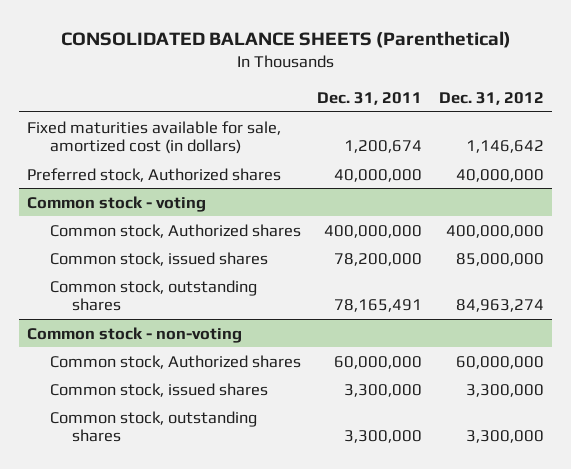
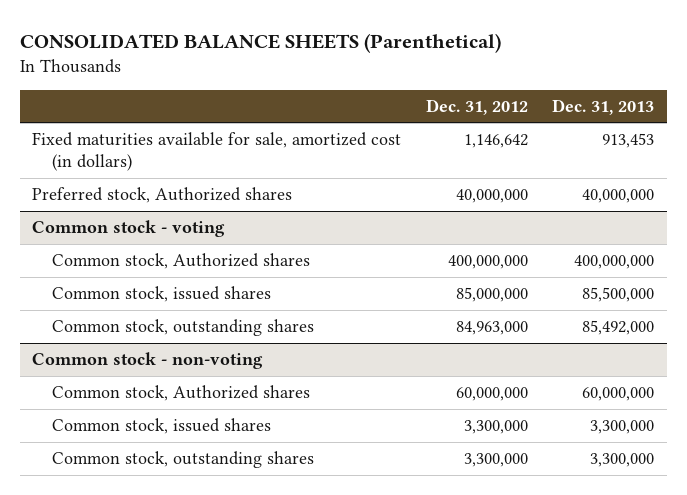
[317,91,423,105] Dec. 31, 2011 -> none
none -> [552,98,655,115] Dec. 31, 2013
[455,299,544,313] 84,963,274 -> [455,321,528,336] 84,963,000

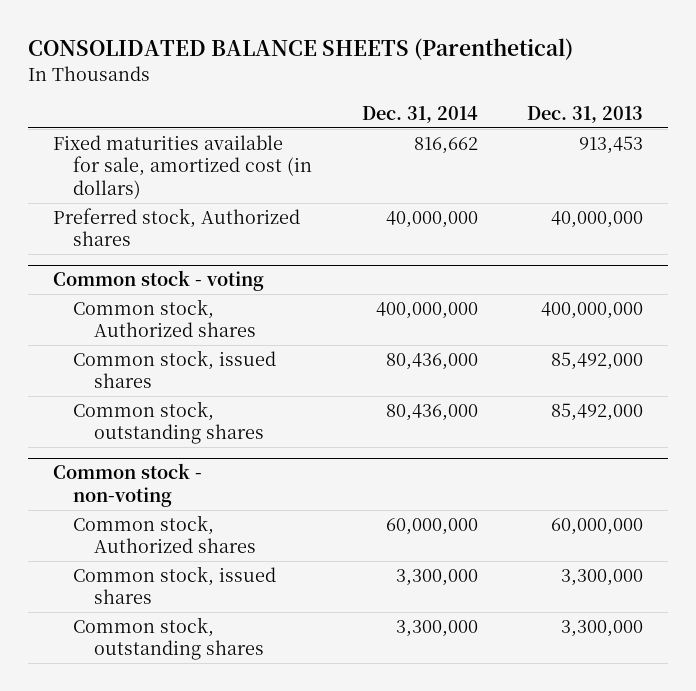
[425,98,528,115] Dec. 31, 2012 -> none
none -> [361,105,478,123] Dec. 31, 2014
[582,287,655,303] 85,500,000 -> [550,352,643,371] 85,492,000

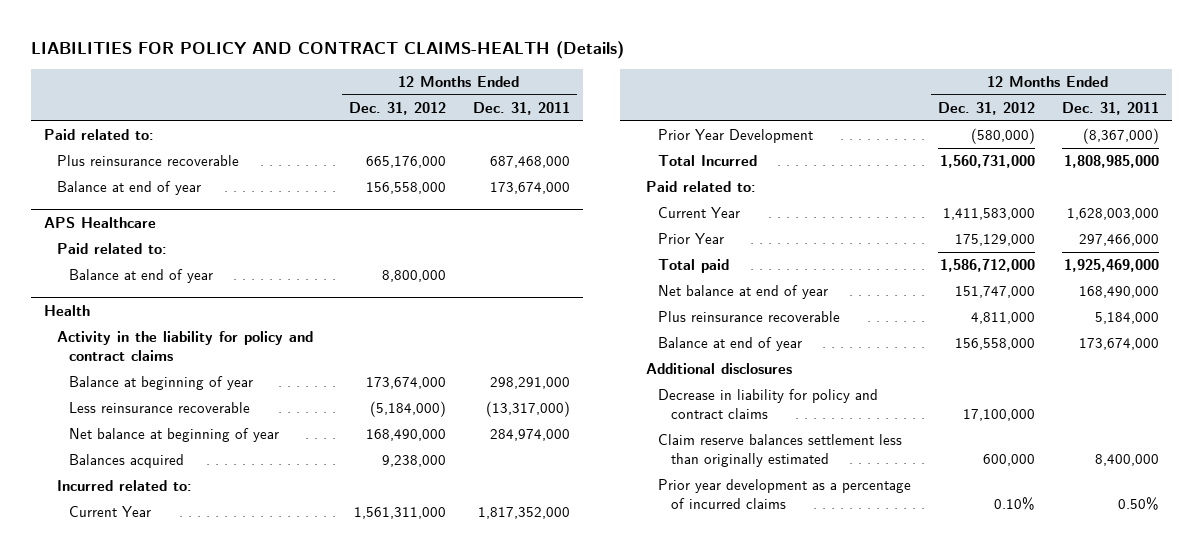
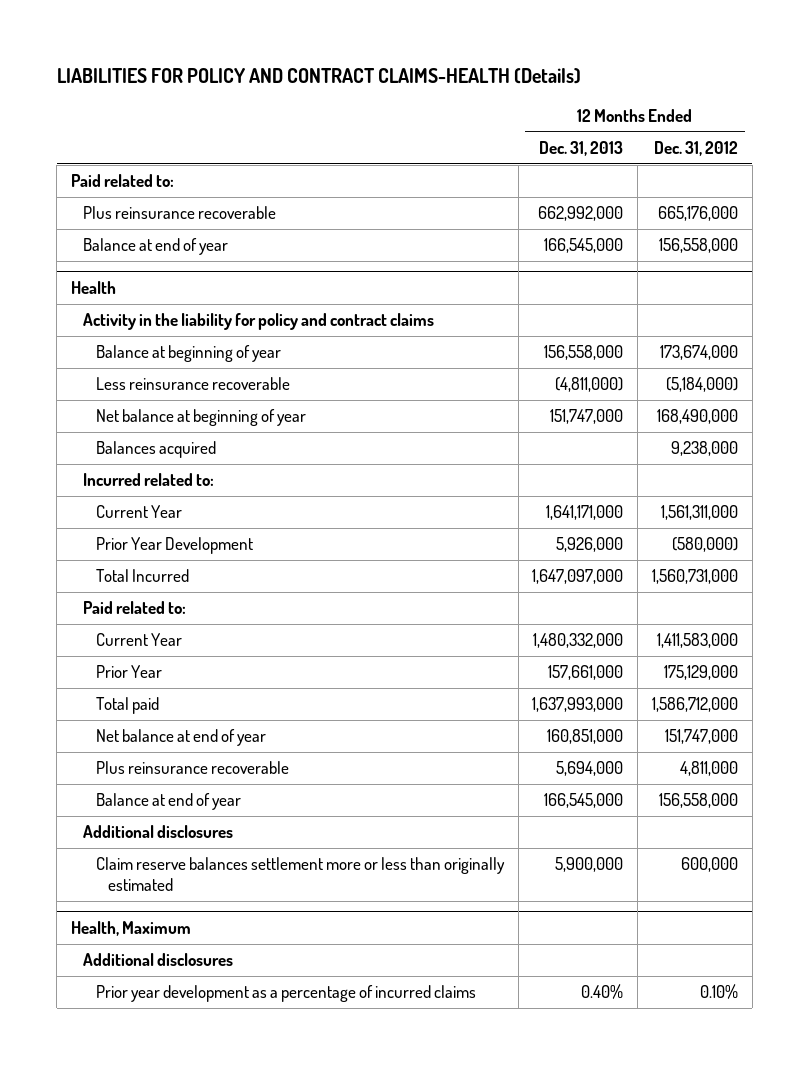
[472,101,570,115] Dec. 31, 2011 -> none
none -> [539,141,624,157] Dec. 31, 2013
[44,216,157,228] APS Healthcare -> none
[56,243,167,255] Paid related to: -> none
[69,269,214,284] Balance at end of year -> none
[658,389,879,420] Decrease in liability for policy and contract claims -> none
[658,434,903,468] Claim reserve balances settlement less than originally estimated -> [95,857,505,892] Claim reserve balances settlement more or less than originally estimated
none -> [70,920,191,936] Health, Maximum
none -> [83,953,234,967] Additional disclosures

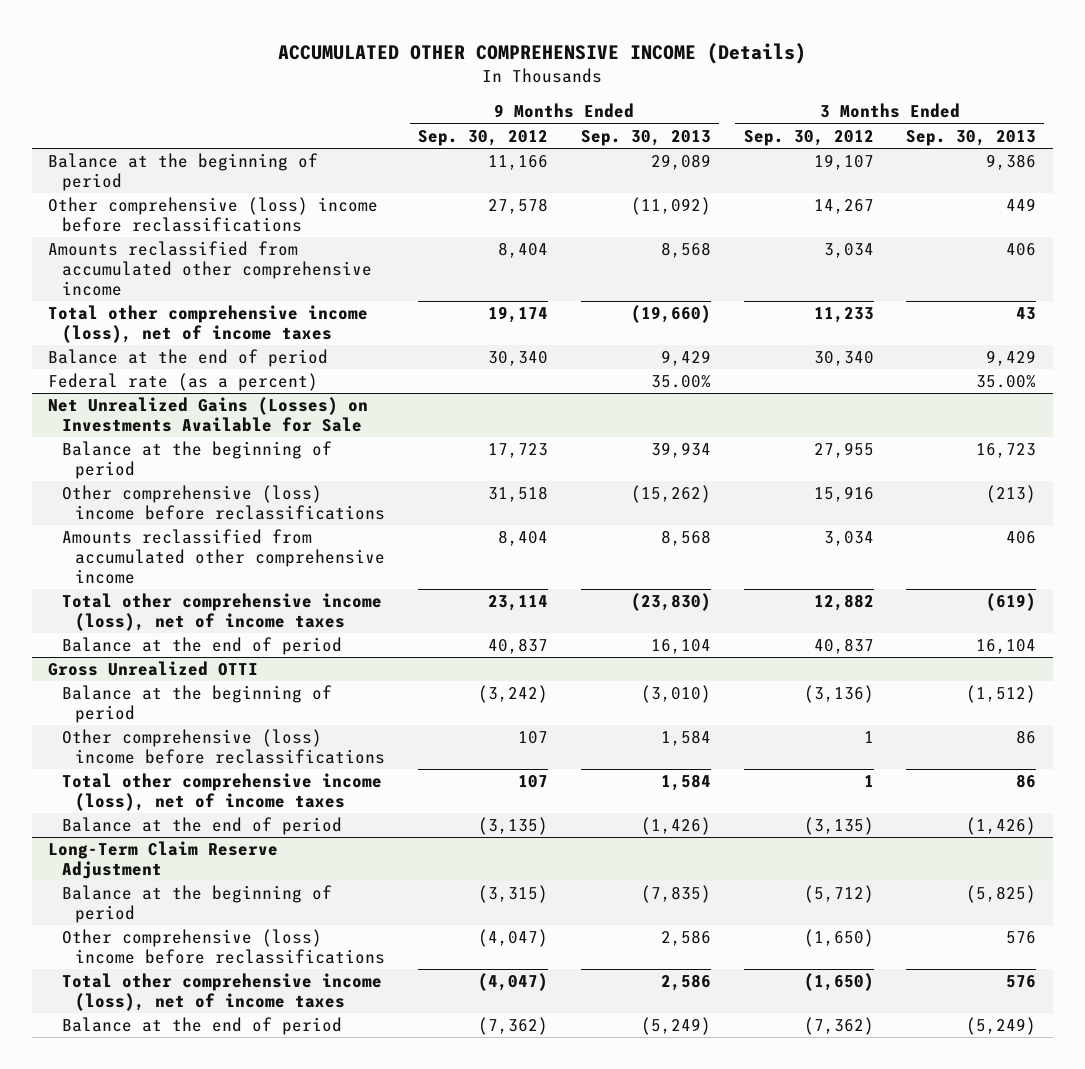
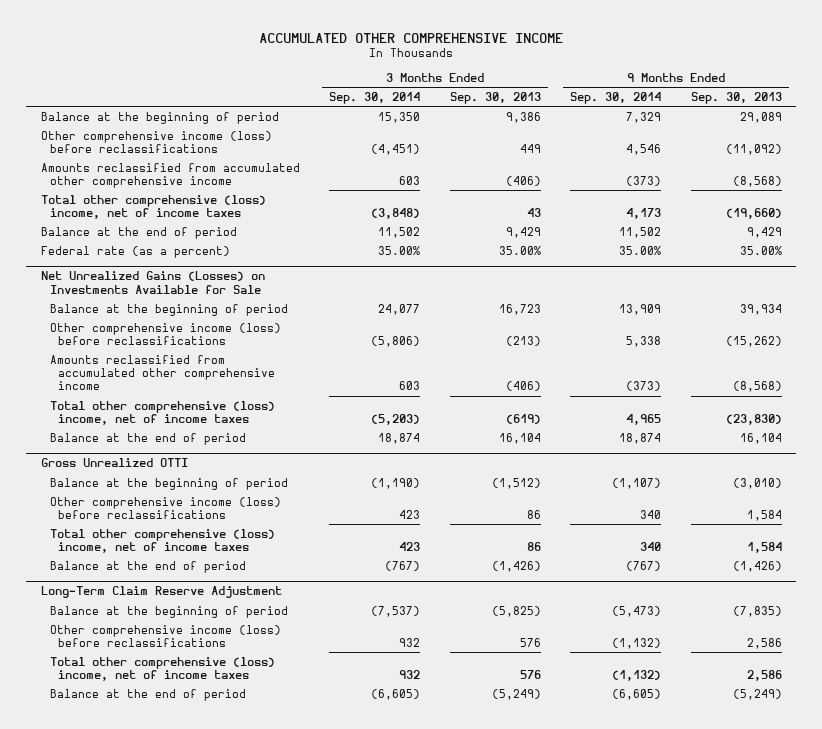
[278,42,807,64] ACCUMULATED OTHER COMPREHENSIVE INCOME (Details) -> [259,32,564,43] ACCUMULATED OTHER COMPREHENSIVE INCOME
[418,129,549,146] Sep. 30, 2012 -> none
[743,129,874,146] Sep. 30, 2012 -> none
none -> [329,91,421,104] Sep. 30, 2014
none -> [570,91,662,104] Sep. 30, 2014
[48,197,379,233] Other comprehensive (loss) income before reclassifications -> [40,130,272,153] Other comprehensive income (loss) before reclassifications
[660,242,711,259] 8,568 -> [732,175,782,187] (8,568)
[1006,243,1037,257] 406 -> [505,175,541,186] (406)
[48,305,369,344] Total other comprehensive income (loss), net of income taxes -> [40,194,266,219] Total other comprehensive (loss) income, net of income taxes
[61,485,386,521] Other comprehensive (loss) income before reclassifications -> [49,322,281,345] Other comprehensive income (loss) before reclassifications
[660,530,711,547] 8,568 -> [732,381,782,393] (8,568)
[1006,531,1037,545] 406 -> [505,381,541,392] (406)
[61,593,382,632] Total other comprehensive income (loss), net of income taxes -> [49,400,275,425] Total other comprehensive (loss) income, net of income taxes
[61,729,386,765] Other comprehensive (loss) income before reclassifications -> [49,496,281,519] Other comprehensive income (loss) before reclassifications
[61,773,382,812] Total other comprehensive income (loss), net of income taxes -> [49,528,275,553] Total other comprehensive (loss) income, net of income taxes
[61,929,386,965] Other comprehensive (loss) income before reclassifications -> [49,624,281,647] Other comprehensive income (loss) before reclassifications
[61,973,382,1012] Total other comprehensive income (loss), net of income taxes -> [49,656,275,681] Total other comprehensive (loss) income, net of income taxes

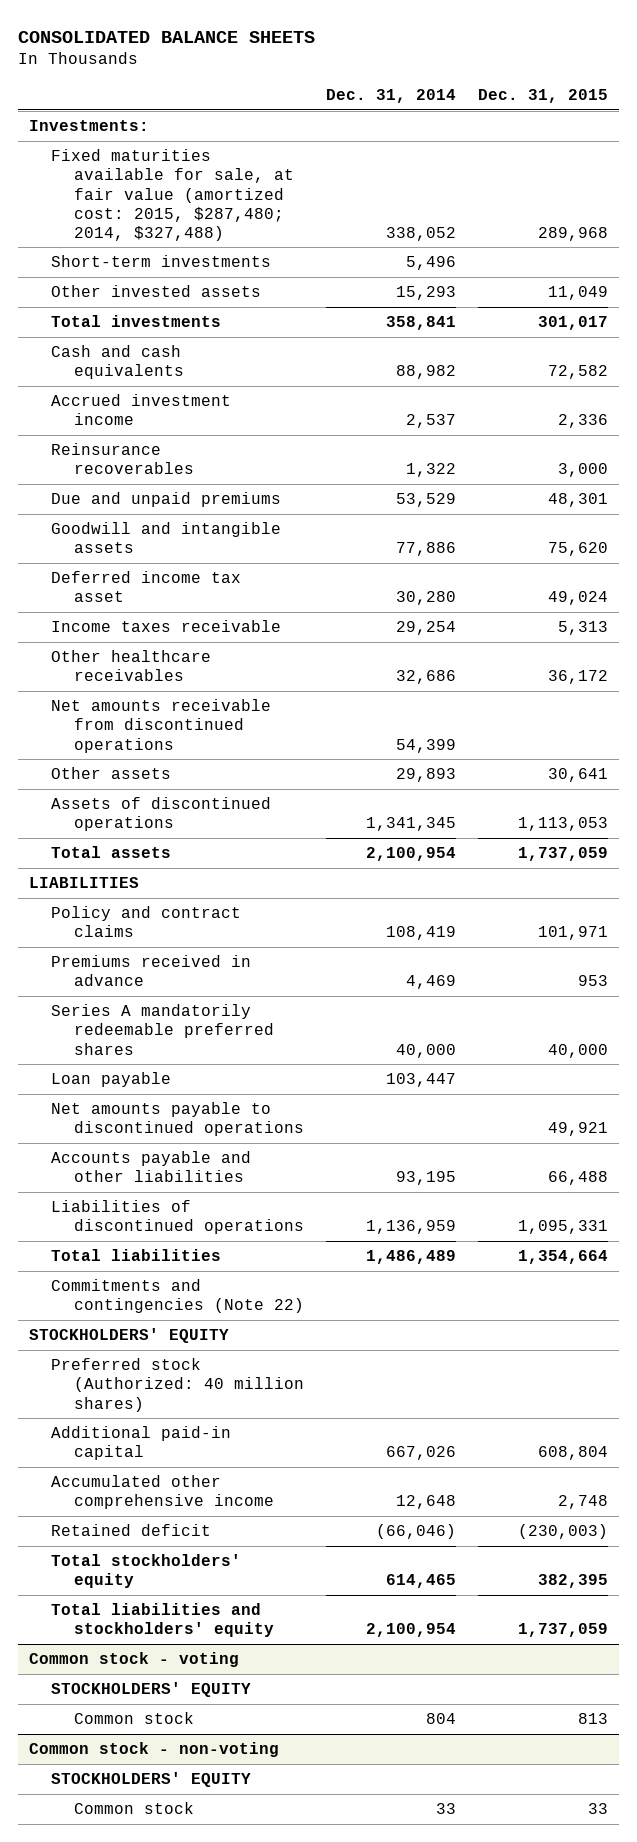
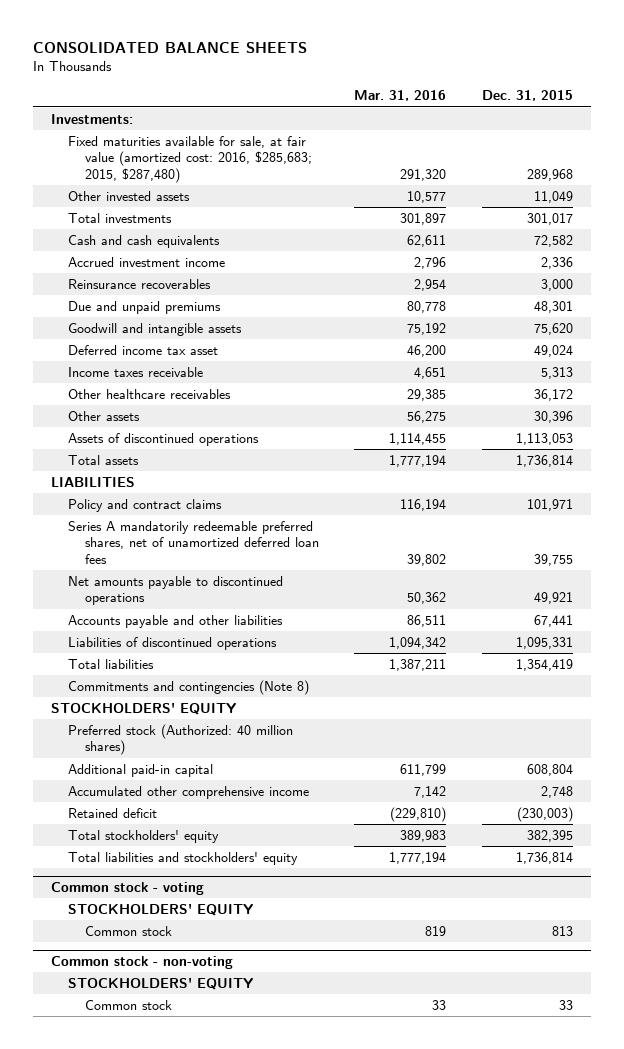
[326,89,457,104] Dec. 31, 2014 -> none
none -> [354,90,447,102] Mar. 31, 2016
[51,255,272,268] Short-term investments -> none
[51,149,295,241] Fixed maturities available for sale, at fair value (amortized cost: 2015, $287,480; 2014, $327,488) -> [67,135,312,183] Fixed maturities available for sale, at fair value (amortized cost: 2016, $285,683; 2015, $287,480)
[51,699,272,753] Net amounts receivable from discontinued operations -> none
[547,768,608,783] 30,641 -> [534,410,574,423] 30,396
[517,847,608,862] 1,737,059 -> [516,454,574,467] 1,736,814
[51,955,252,987] Premiums received in advance -> none
[51,1072,172,1088] Loan payable -> none
[51,1004,275,1055] Series A mandatorily redeemable preferred shares -> [67,520,319,564] Series A mandatorily redeemable preferred shares, net of unamortized deferred loan fees
[547,1043,608,1058] 40,000 -> [534,553,574,566] 39,755
[547,1171,608,1186] 66,488 -> [534,614,574,627] 67,441
[517,1250,608,1265] 1,354,664 -> [516,658,574,671] 1,354,419
[51,1279,305,1314] Commitments and contingencies (Note 22) -> [67,679,309,695] Commitments and contingencies (Note 8)
[517,1623,608,1638] 1,737,059 -> [516,851,574,864] 1,736,814

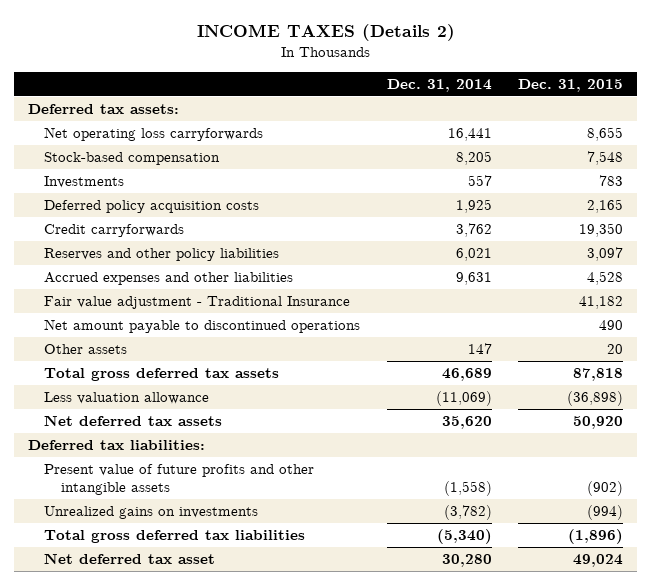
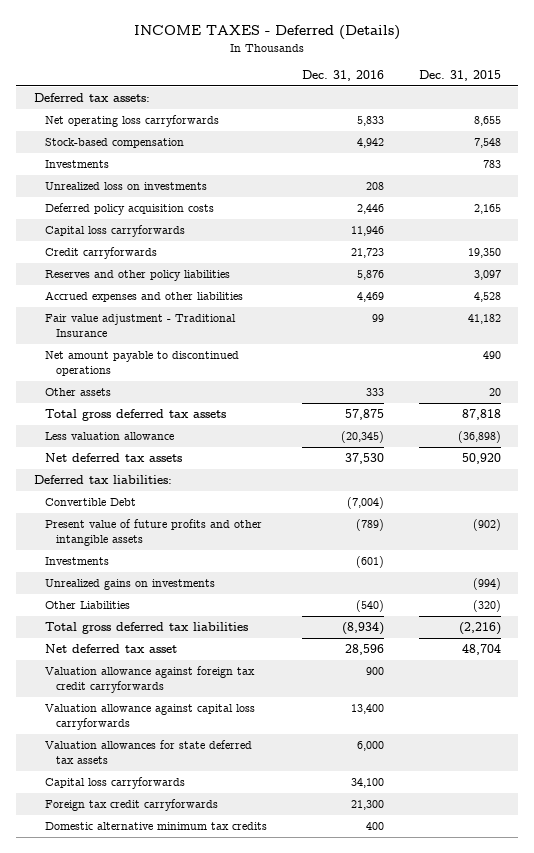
[196,24,455,42] INCOME TAXES (Details 2) -> [134,25,401,41] INCOME TAXES - Deferred (Details)
[386,79,492,93] Dec. 31, 2014 -> none
none -> [301,69,384,81] Dec. 31, 2016
none -> [44,182,207,191] Unrealized loss on investments
none -> [44,225,185,238] Capital loss carryforwards
none -> [44,498,136,507] Convertible Debt
none -> [44,557,109,566] Investments
none -> [44,601,130,610] Other Liabilities
[568,528,624,544] (1,896) -> [458,622,501,636] (2,216)
[573,553,624,567] 49,024 -> [461,644,501,656] 48,704
none -> [44,666,255,694] Valuation allowance against foreign tax credit carryforwards
none -> [44,704,255,731] Valuation allowance against capital loss carryforwards
none -> [44,740,252,765] Valuation allowances for state deferred tax assets
none -> [44,777,185,790] Capital loss carryforwards
none -> [44,799,218,812] Foreign tax credit carryforwards
none -> [44,822,267,831] Domestic alternative minimum tax credits

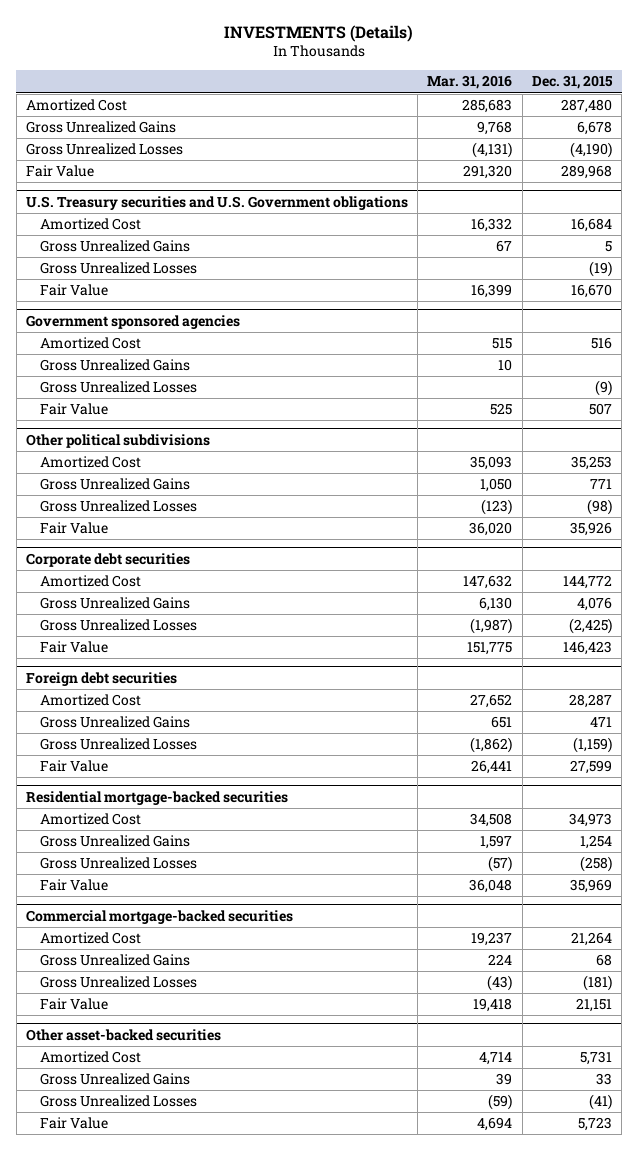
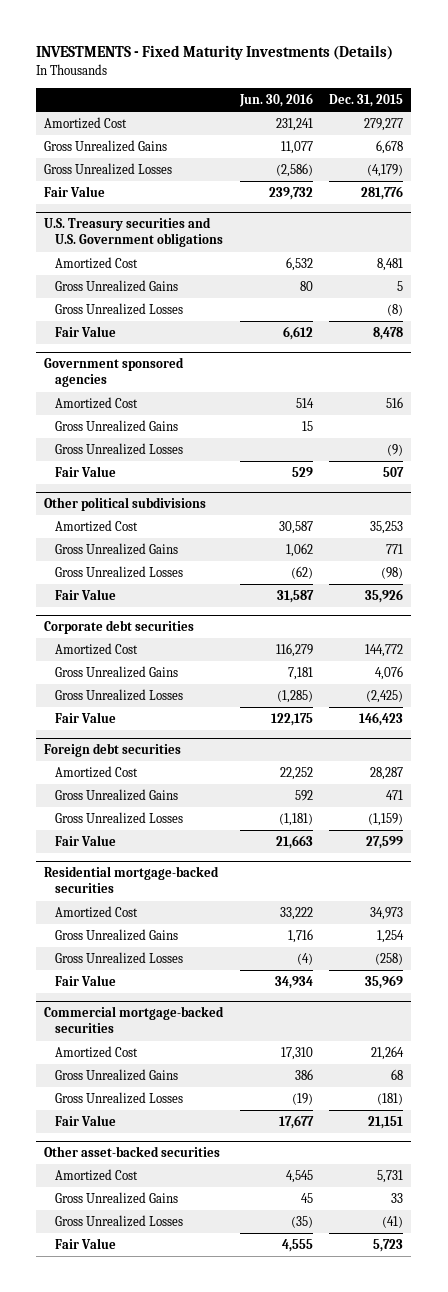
[223,24,413,42] INVESTMENTS (Details) -> [36,44,394,60] INVESTMENTS - Fixed Maturity Investments (Details)
[427,75,513,90] Mar. 31, 2016 -> none
none -> [238,92,313,107] Jun. 30, 2016
[560,99,612,114] 287,480 -> [364,118,404,132] 279,277
[569,142,612,159] (4,190) -> [367,164,404,178] (4,179)
[560,165,612,180] 289,968 -> [361,186,404,201] 281,776
[570,218,612,233] 16,684 -> [377,258,404,272] 8,481
[588,261,612,278] (19) -> [387,304,404,317] (8)
[570,284,612,299] 16,670 -> [373,327,404,341] 8,478

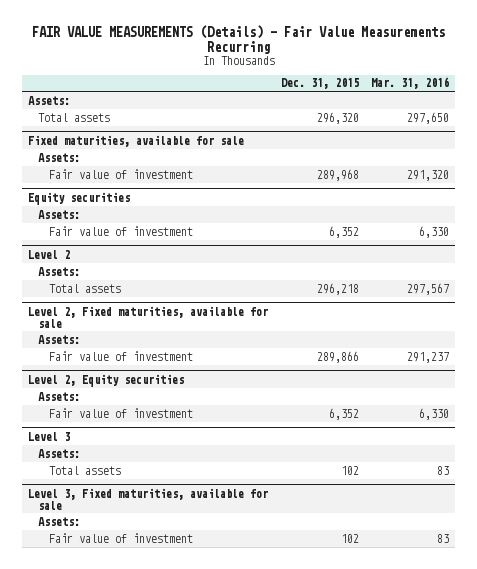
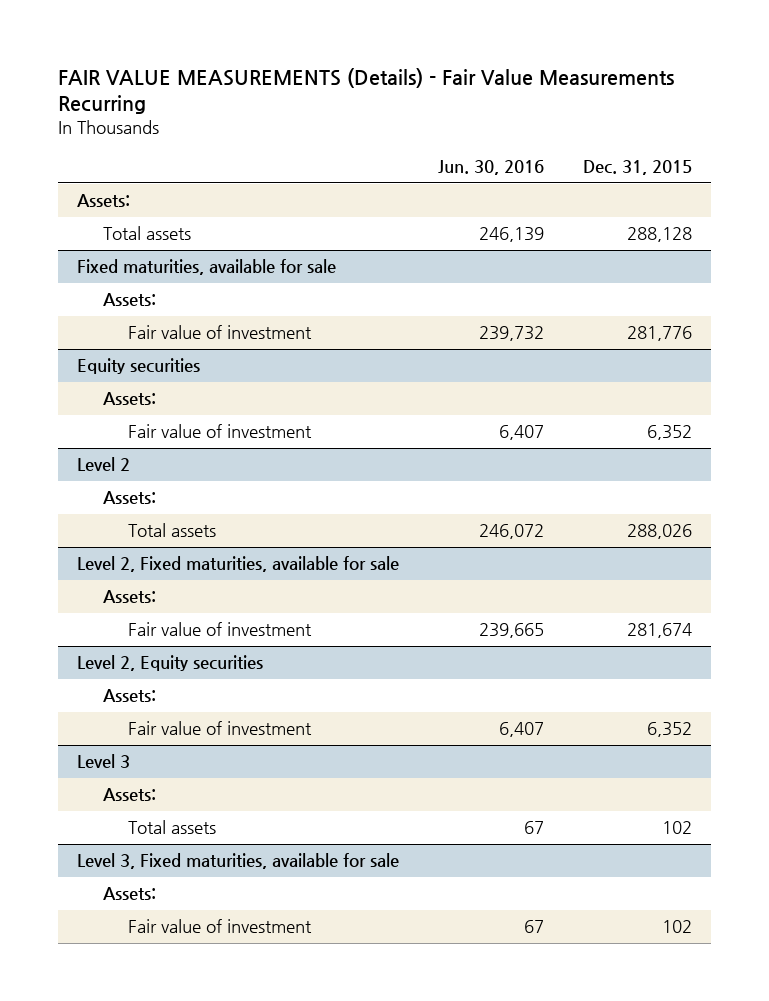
[371,77,450,90] Mar. 31, 2016 -> none
none -> [438,160,545,176] Jun. 30, 2016
[316,111,359,124] 296,320 -> [626,227,692,243] 288,128
[316,168,359,181] 289,968 -> [626,326,692,342] 281,776
[316,282,359,295] 296,218 -> [626,524,692,540] 288,026
[316,350,359,363] 289,866 -> [626,623,692,639] 281,674

